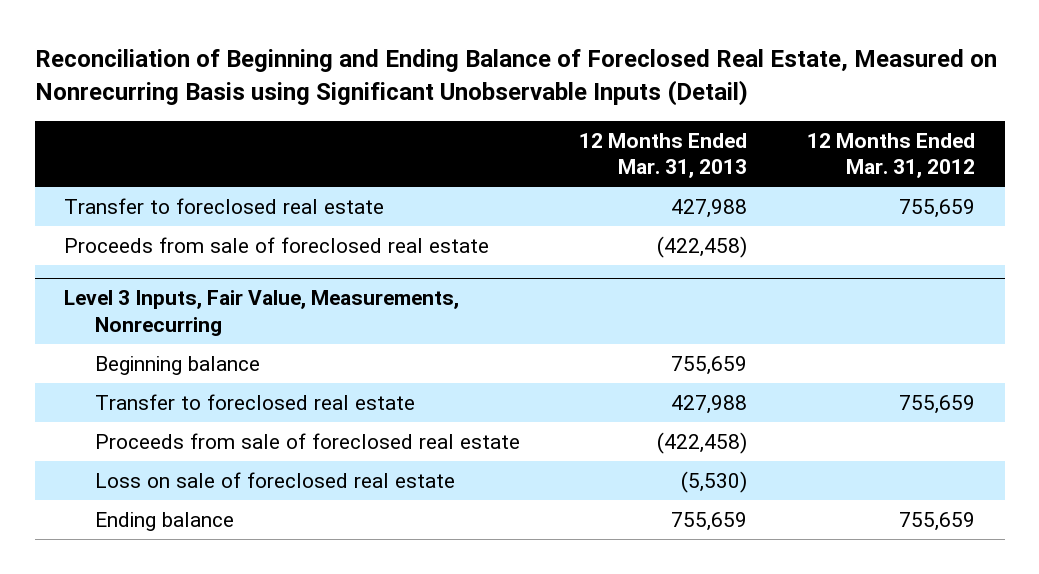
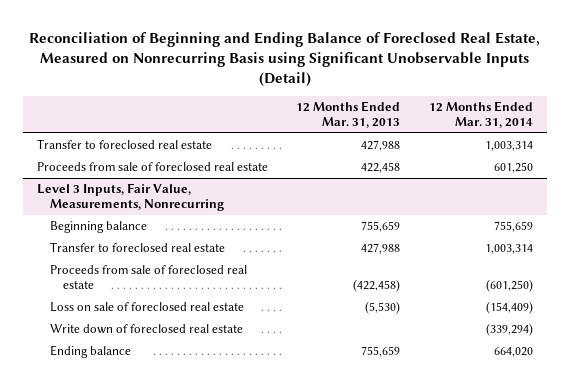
[806,132,975,179] 12 Months Ended Mar. 31, 2012 -> none
none -> [428,100,533,128] 12 Months Ended Mar. 31, 2014
[657,235,748,258] (422,458) -> [361,162,401,174] 422,458
none -> [49,324,243,335] Write down of foreclosed real estate

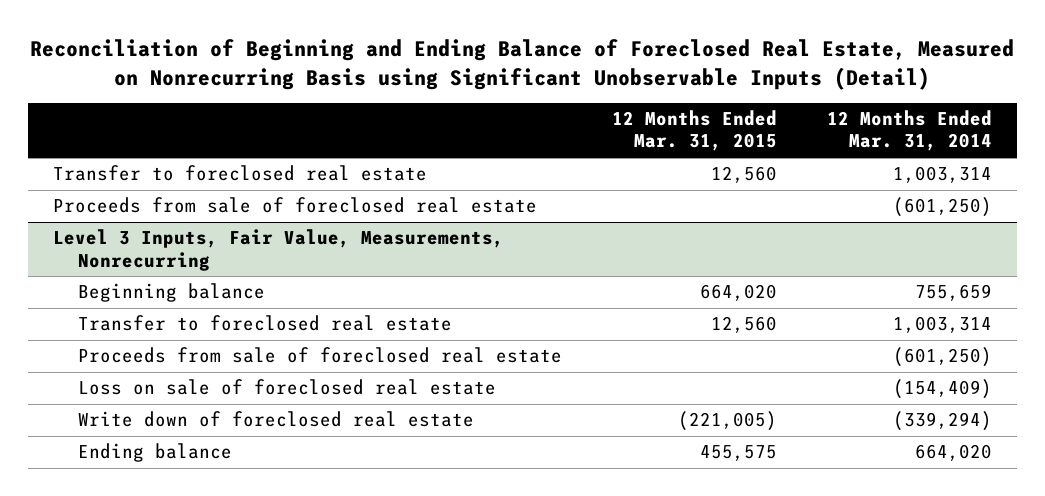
[296,100,401,128] 12 Months Ended Mar. 31, 2013 -> none
none -> [612,110,778,152] 12 Months Ended Mar. 31, 2015
[493,162,533,174] 601,250 -> [893,197,993,218] (601,250)

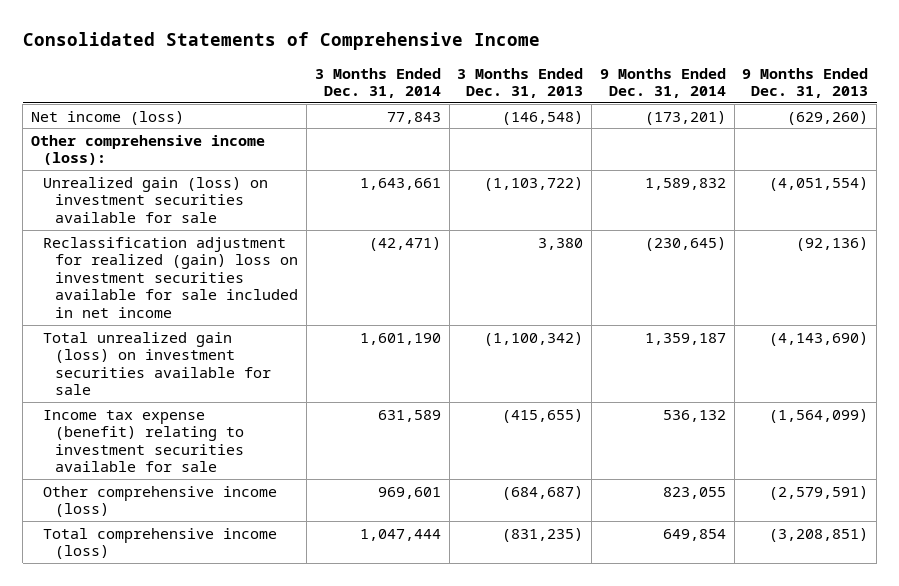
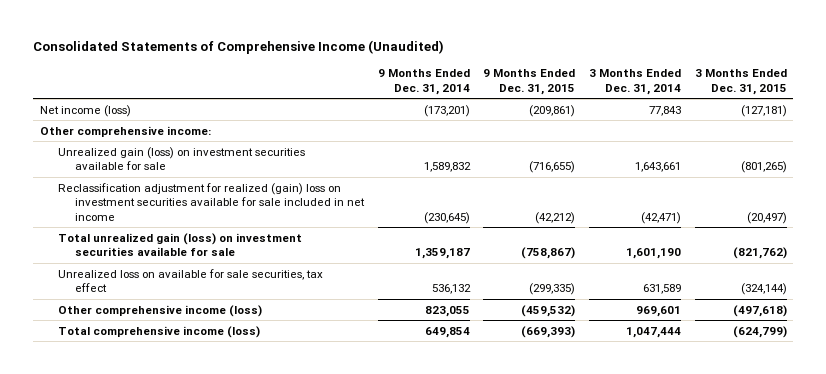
[22,31,540,50] Consolidated Statements of Comprehensive Income -> [33,39,445,54] Consolidated Statements of Comprehensive Income (Unaudited)
[457,67,584,99] 3 Months Ended Dec. 31, 2013 -> none
[742,67,869,99] 9 Months Ended Dec. 31, 2013 -> none
none -> [483,68,576,95] 9 Months Ended Dec. 31, 2015
none -> [694,68,787,95] 3 Months Ended Dec. 31, 2015
[30,134,265,166] Other comprehensive income (loss): -> [39,125,211,137] Other comprehensive income:
[43,409,245,473] Income tax expense (benefit) relating to investment securities available for sale -> [57,268,323,293] Unrealized loss on available for sale securities, tax effect

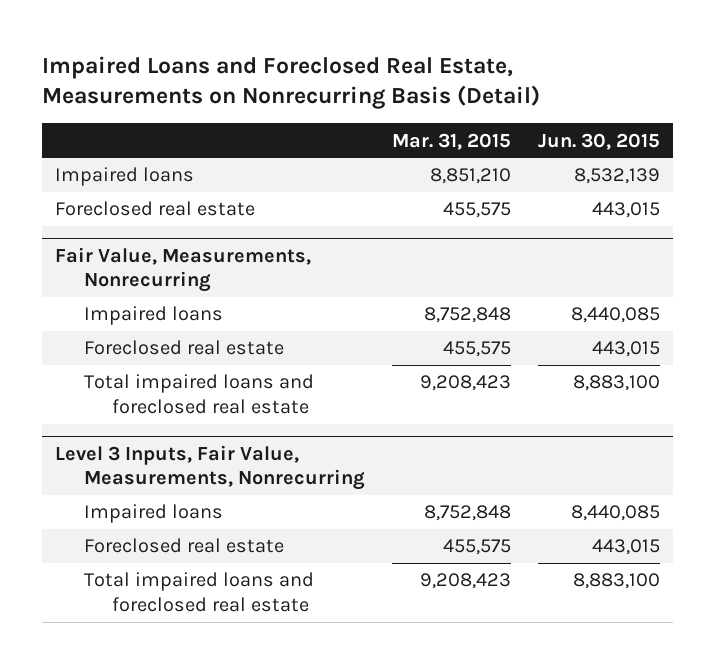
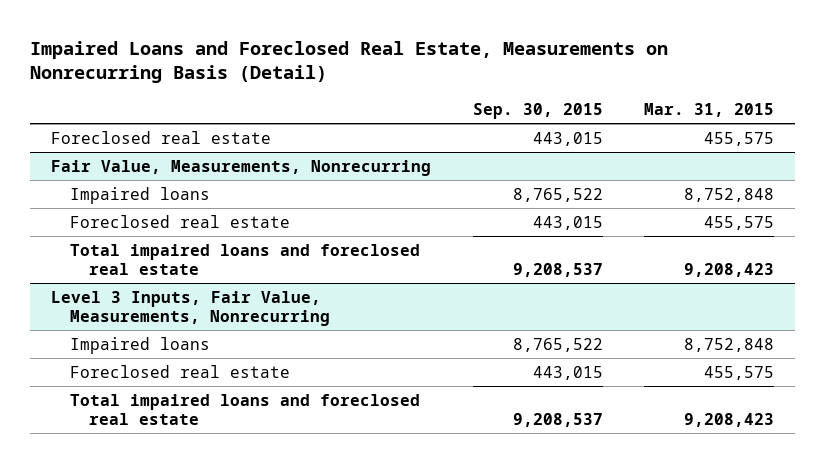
[537,132,660,150] Jun. 30, 2015 -> none
none -> [472,102,603,119] Sep. 30, 2015
[55,167,195,187] Impaired loans -> none

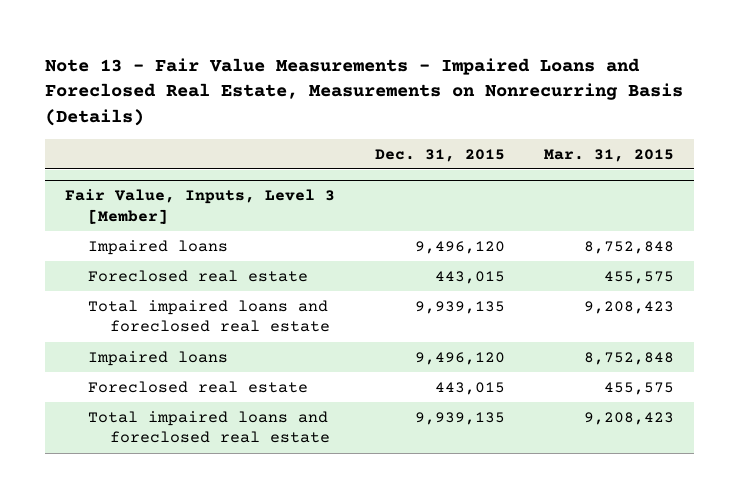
[29,40,668,84] Impaired Loans and Foreclosed Real Estate, Measurements on Nonrecurring Basis (Detail) -> [45,57,684,127] Note 13 - Fair Value Measurements - Impaired Loans and Foreclosed Real Estate, Measurements on Nonrecurring Basis (Details)
[472,102,603,119] Sep. 30, 2015 -> none
none -> [374,148,505,162] Dec. 31, 2015
[50,130,271,144] Foreclosed real estate -> none
[50,159,431,176] Fair Value, Measurements, Nonrecurring -> none
none -> [64,189,335,224] Fair Value, Inputs, Level 3 [Member]
[50,290,330,327] Level 3 Inputs, Fair Value, Measurements, Nonrecurring -> none

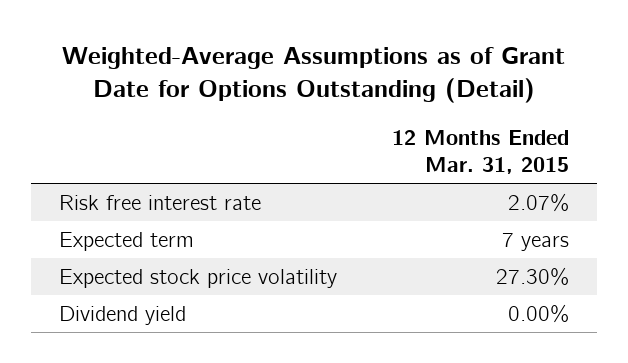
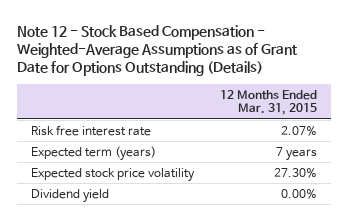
[62,47,566,104] Weighted-Average Assumptions as of Grant Date for Options Outstanding (Detail) -> [17,24,298,77] Note 12 - Stock Based Compensation - Weighted-Average Assumptions as of Grant Date for Options Outstanding (Details)
[58,231,194,251] Expected term -> [30,145,156,161] Expected term (years)

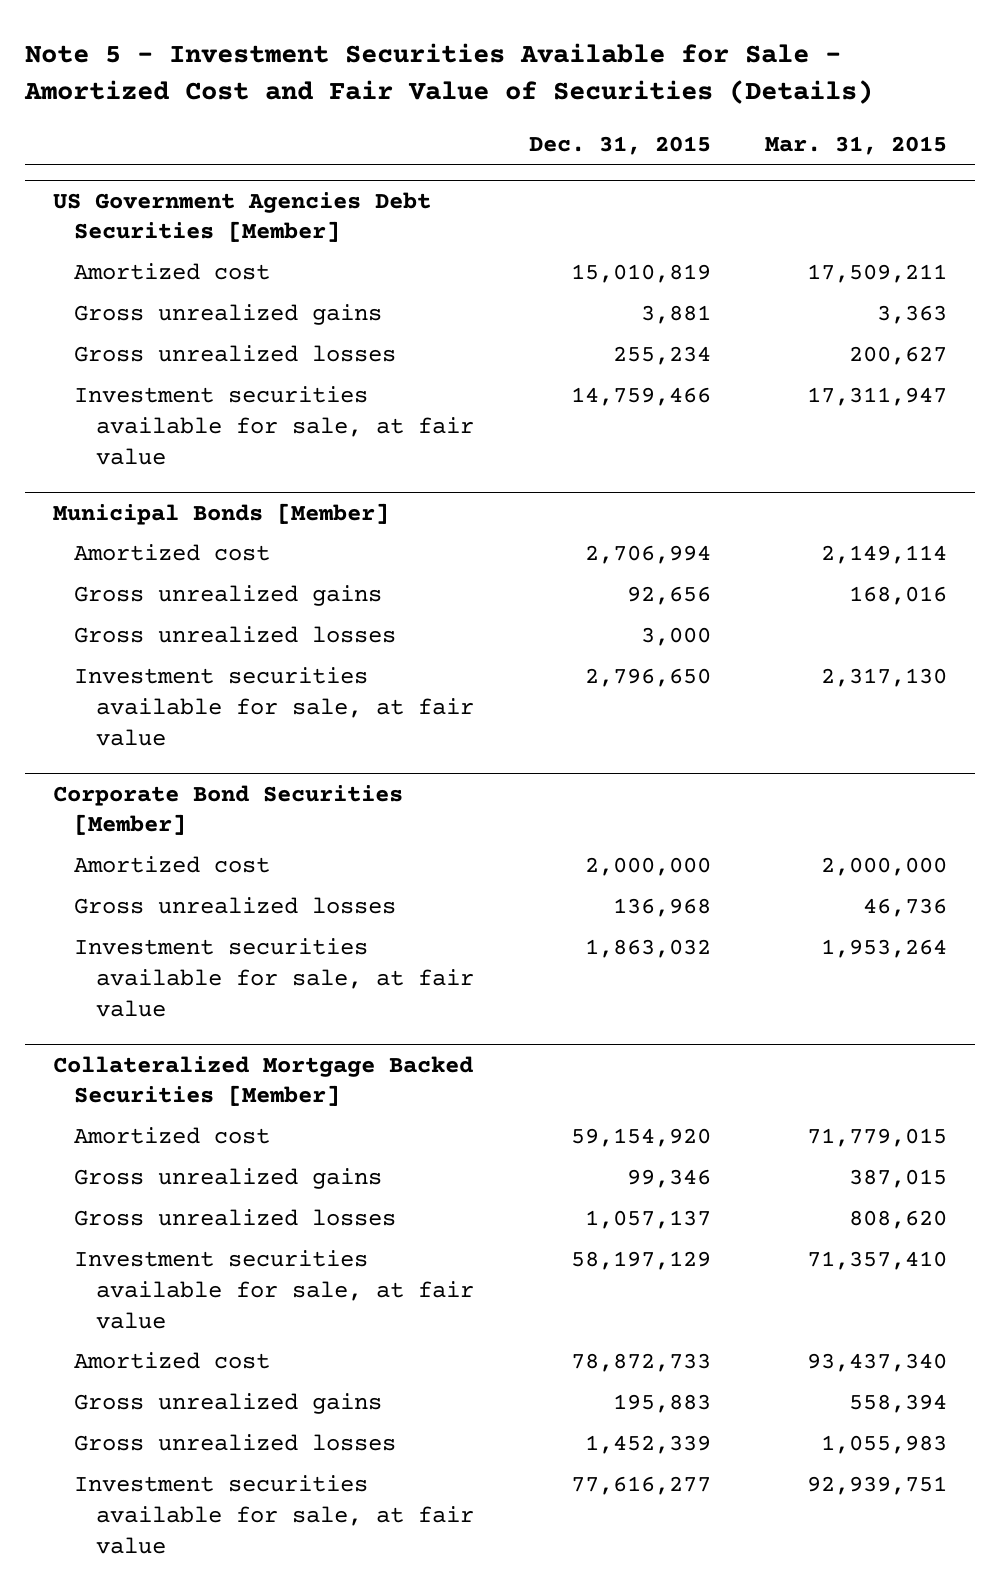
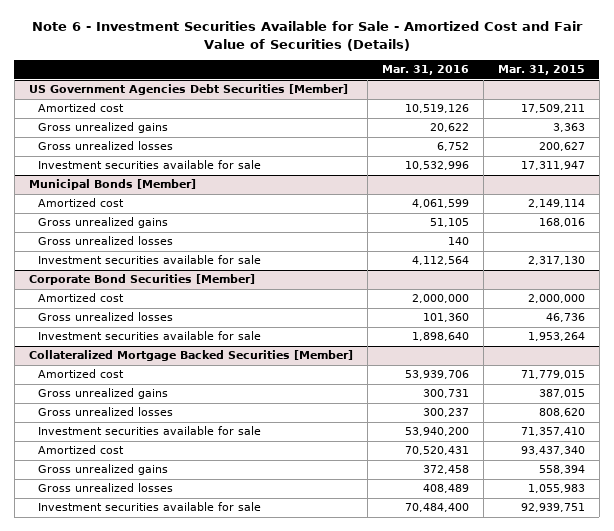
[24,43,874,105] Note 5 - Investment Securities Available for Sale - Amortized Cost and Fair Value of Securities (Details) -> [31,21,583,51] Note 6 - Investment Securities Available for Sale - Amortized Cost and Fair Value of Securities (Details)
[528,135,711,155] Dec. 31, 2015 -> none
none -> [381,65,469,76] Mar. 31, 2016
[74,386,474,465] Investment securities available for sale, at fair value -> [38,160,262,170] Investment securities available for sale
[74,667,474,746] Investment securities available for sale, at fair value -> [38,255,262,265] Investment securities available for sale
[74,938,474,1017] Investment securities available for sale, at fair value -> [38,331,262,341] Investment securities available for sale
[74,1250,474,1329] Investment securities available for sale, at fair value -> [38,426,262,436] Investment securities available for sale
[74,1475,474,1554] Investment securities available for sale, at fair value -> [38,502,262,512] Investment securities available for sale

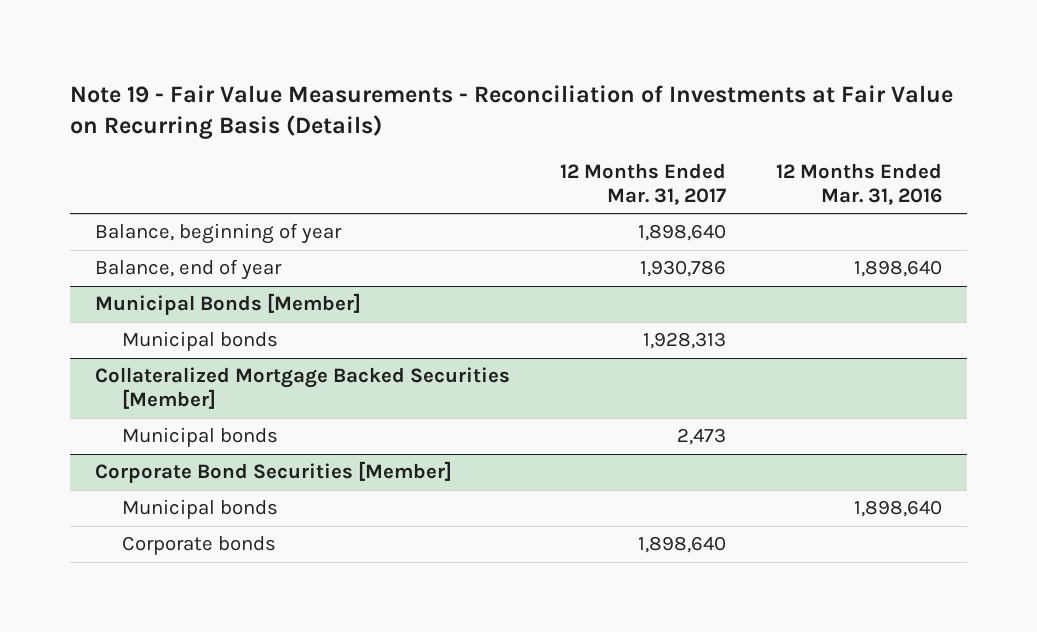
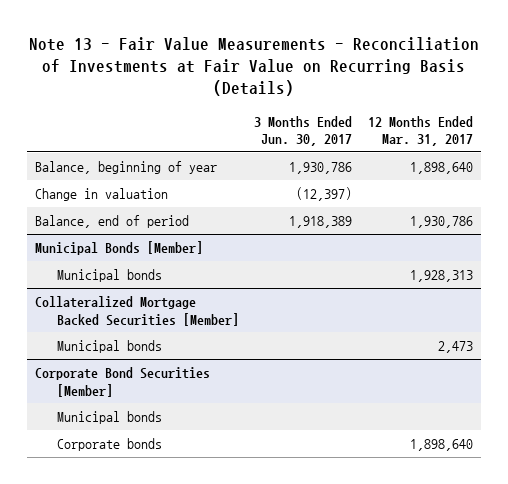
[69,84,953,140] Note 19 - Fair Value Measurements - Reconciliation of Investments at Fair Value on Recurring Basis (Details) -> [29,37,480,97] Note 13 - Fair Value Measurements - Reconciliation of Investments at Fair Value on Recurring Basis (Details)
[775,162,942,205] 12 Months Ended Mar. 31, 2016 -> none
none -> [254,115,353,147] 3 Months Ended Jun. 30, 2017
none -> [35,187,169,201] Change in valuation
[94,259,282,281] Balance, end of year -> [35,214,190,228] Balance, end of period

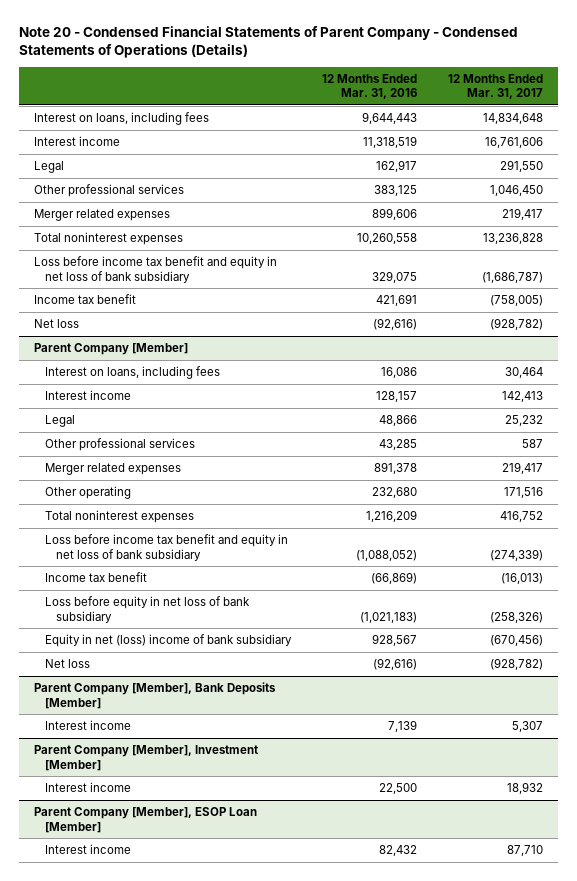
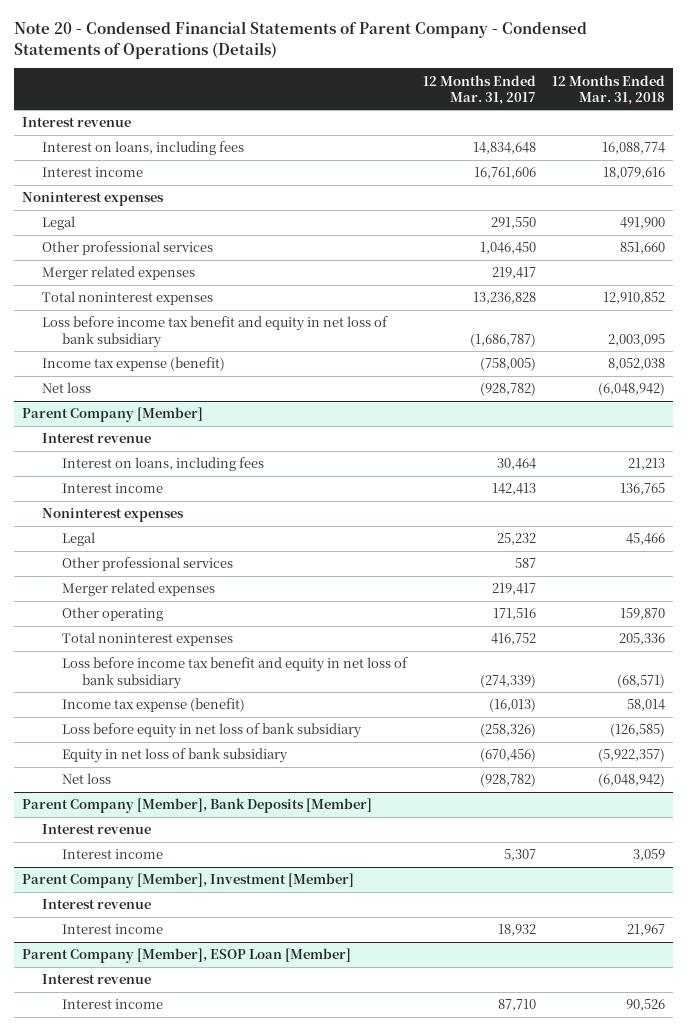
[321,73,417,100] 12 Months Ended Mar. 31, 2016 -> none
none -> [552,74,666,105] 12 Months Ended Mar. 31, 2018
none -> [21,117,131,128] Interest revenue
none -> [21,192,164,207] Noninterest expenses
[34,293,137,304] Income tax benefit -> [41,357,225,372] Income tax expense (benefit)
none -> [41,433,151,444] Interest revenue
none -> [41,508,184,523] Noninterest expenses
[45,571,148,582] Income tax benefit -> [61,698,245,713] Income tax expense (benefit)
[45,633,293,647] Equity in net (loss) income of bank subsidiary -> [61,748,288,764] Equity in net loss of bank subsidiary
none -> [41,824,151,835] Interest revenue
none -> [41,899,151,910] Interest revenue
none -> [41,974,151,985] Interest revenue

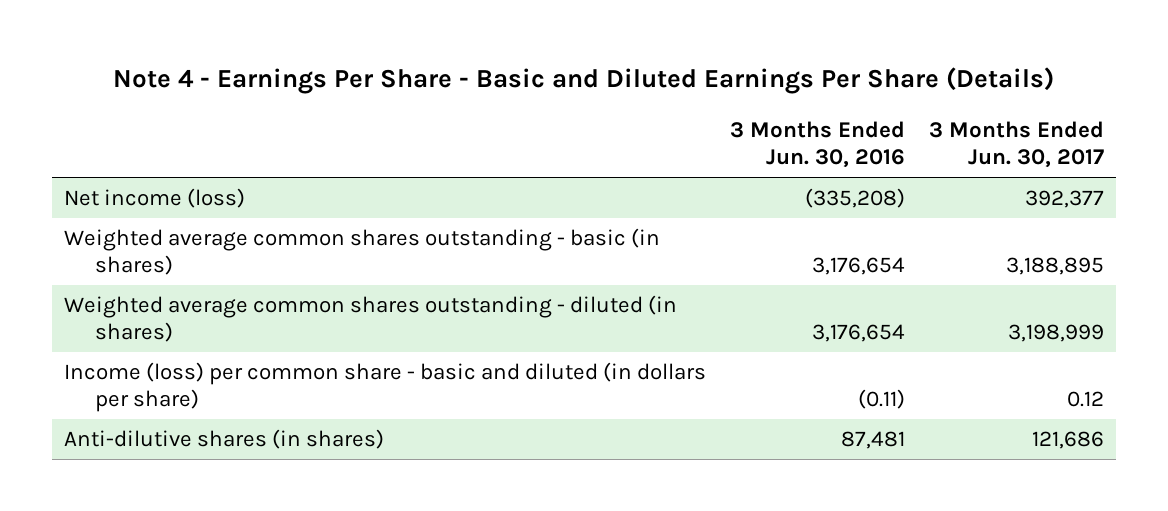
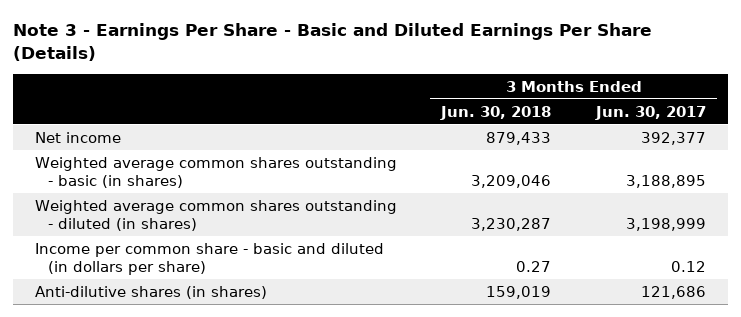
[112,67,1054,95] Note 4 - Earnings Per Share - Basic and Diluted Earnings Per Share (Details) -> [12,22,652,61] Note 3 - Earnings Per Share - Basic and Diluted Earnings Per Share (Details)
[729,121,905,169] 3 Months Ended Jun. 30, 2016 -> none
none -> [440,105,552,120] Jun. 30, 2018
[64,188,246,209] Net income (loss) -> [34,131,121,143] Net income
[64,362,707,413] Income (loss) per common share - basic and diluted (in dollars per share) -> [34,242,384,275] Income per common share - basic and diluted (in dollars per share)

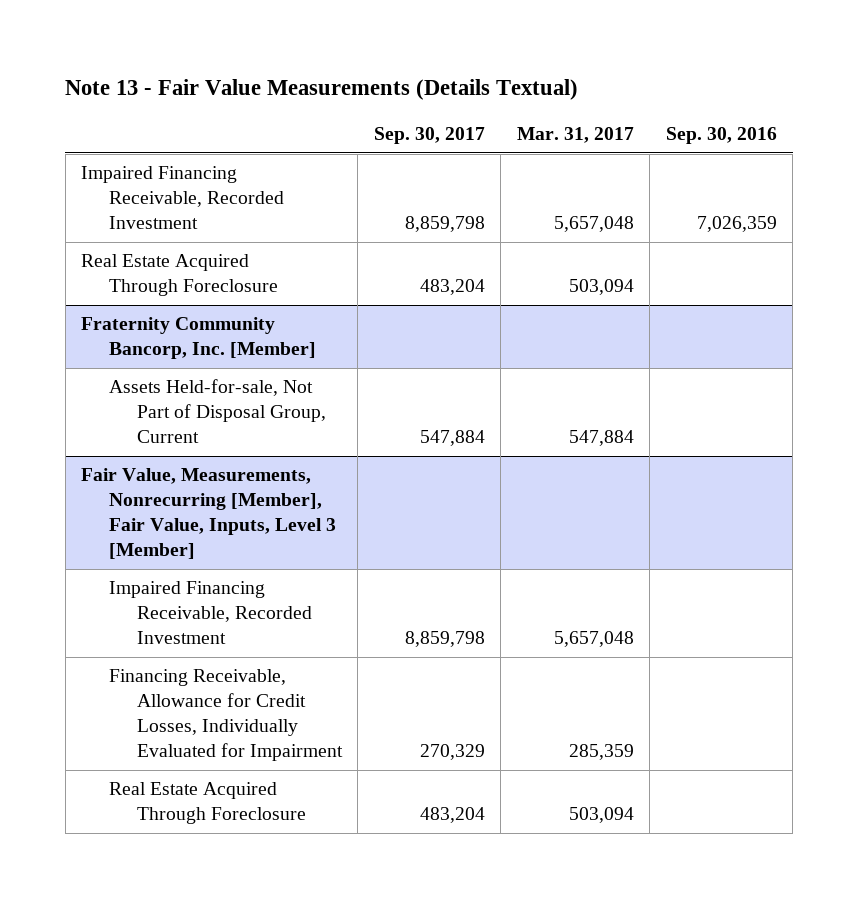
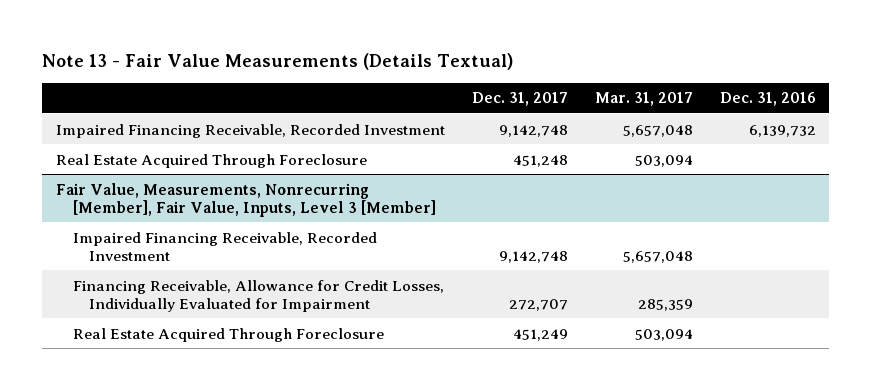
[373,127,485,145] Sep. 30, 2017 -> none
[665,127,777,145] Sep. 30, 2016 -> none
none -> [471,92,568,107] Dec. 31, 2017
none -> [719,92,816,107] Dec. 31, 2016
[81,317,317,360] Fraternity Community Bancorp, Inc. [Member] -> none
[109,379,326,444] Assets Held-for-sale, Not Part of Disposal Group, Current -> none

